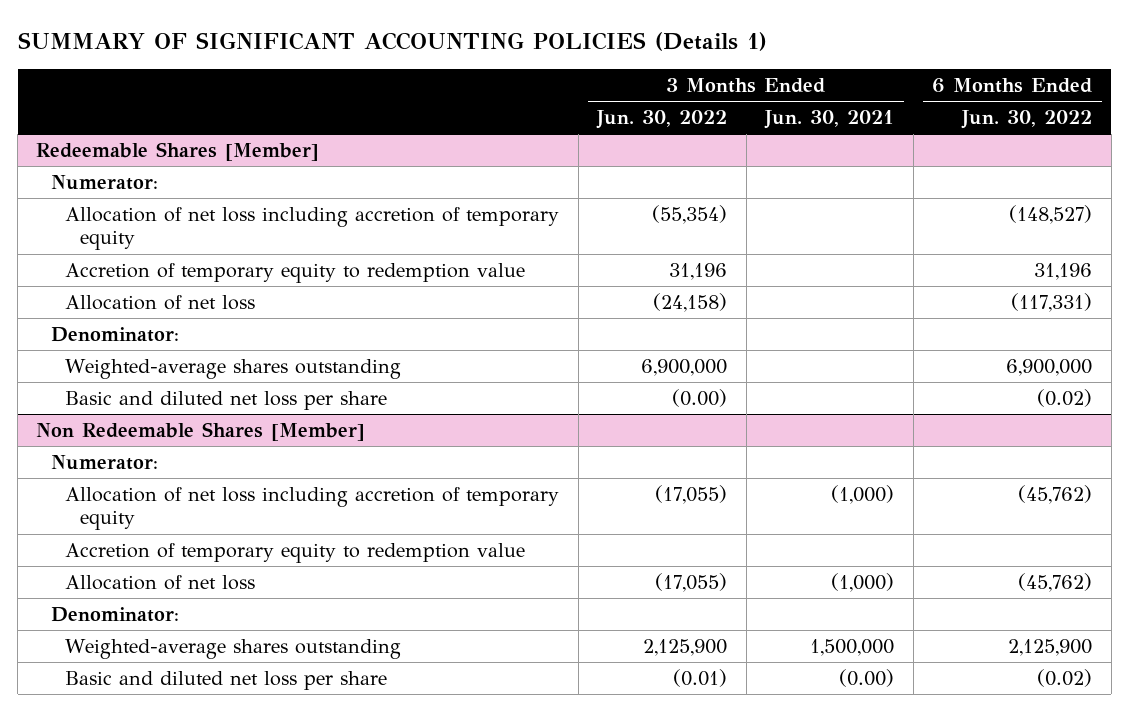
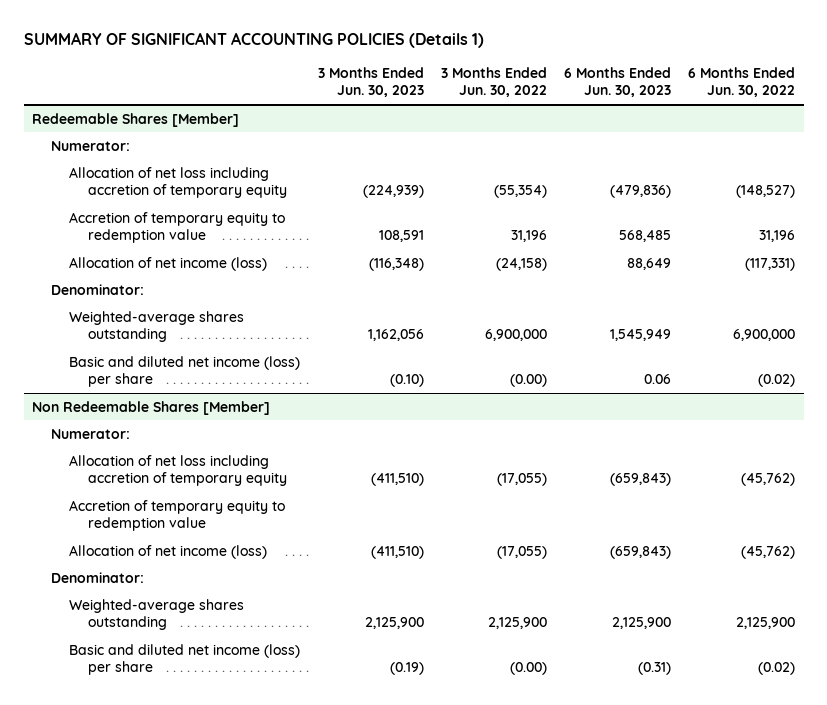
[764,110,895,130] Jun. 30, 2021 -> none
none -> [317,67,424,98] 3 Months Ended Jun. 30, 2023
none -> [563,67,671,98] 6 Months Ended Jun. 30, 2023
[65,295,256,311] Allocation of net loss -> [69,256,268,271] Allocation of net income (loss)
[65,391,388,411] Basic and diluted net loss per share -> [69,355,301,388] Basic and diluted net income (loss) per share
[65,575,256,591] Allocation of net loss -> [69,544,268,559] Allocation of net income (loss)
[65,671,388,691] Basic and diluted net loss per share -> [69,643,301,676] Basic and diluted net income (loss) per share
[673,669,728,688] (0.01) -> [509,662,547,676] (0.00)

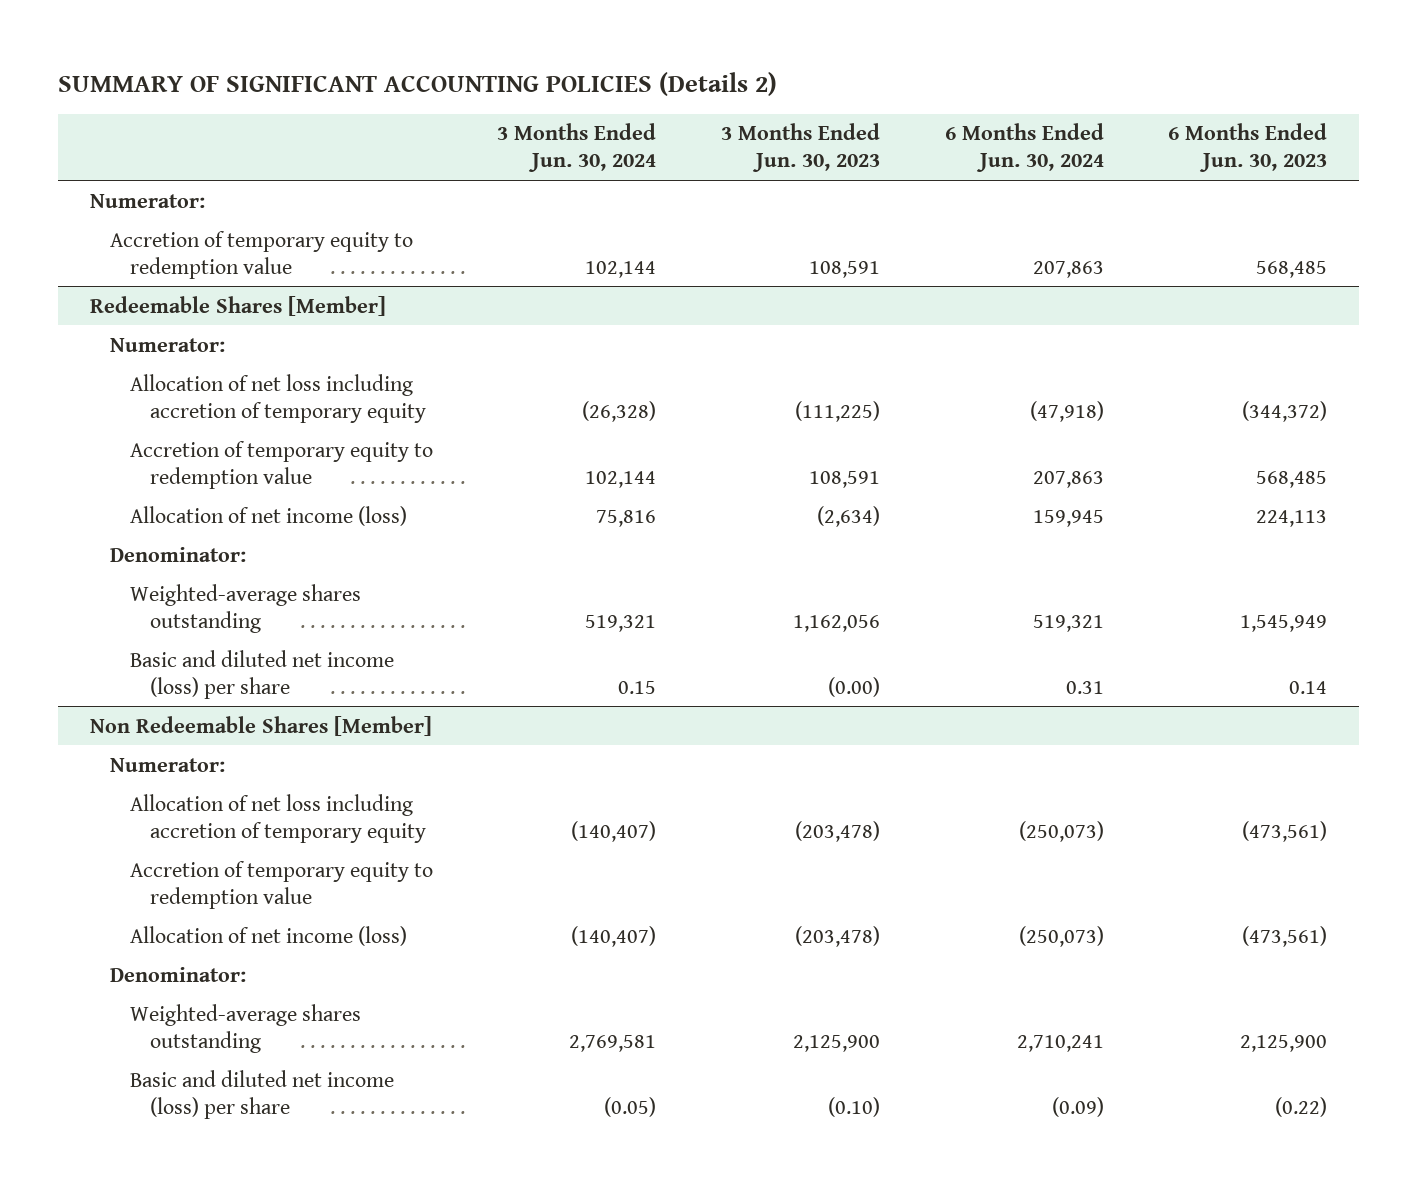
[23,32,484,49] SUMMARY OF SIGNIFICANT ACCOUNTING POLICIES (Details 1) -> [57,71,777,96] SUMMARY OF SIGNIFICANT ACCOUNTING POLICIES (Details 2)
[440,67,547,98] 3 Months Ended Jun. 30, 2022 -> none
[687,67,795,98] 6 Months Ended Jun. 30, 2022 -> none
none -> [497,123,657,173] 3 Months Ended Jun. 30, 2024
none -> [944,123,1104,173] 6 Months Ended Jun. 30, 2024
none -> [89,193,205,208] Numerator:
none -> [109,230,413,279] Accretion of temporary equity to redemption value
[362,185,424,199] (224,939) -> [794,400,880,422] (111,225)
[609,185,671,199] (479,836) -> [1242,400,1328,422] (344,372)
[368,257,424,271] (116,348) -> [816,505,880,527] (2,634)
[626,257,671,270] 88,649 -> [1256,509,1328,527] 224,113
[389,374,424,388] (0.10) -> [827,676,880,697] (0.00)
[643,374,671,385] 0.06 -> [1289,680,1328,694] 0.14
[370,473,424,487] (411,510) -> [794,820,880,842] (203,478)
[609,473,671,487] (659,843) -> [1242,820,1328,842] (473,561)
[370,545,424,559] (411,510) -> [794,925,880,947] (203,478)
[609,545,671,559] (659,843) -> [1242,925,1328,947] (473,561)
[389,662,424,676] (0.19) -> [827,1096,880,1117] (0.10)
[637,662,671,676] (0.31) -> [1275,1096,1328,1117] (0.22)

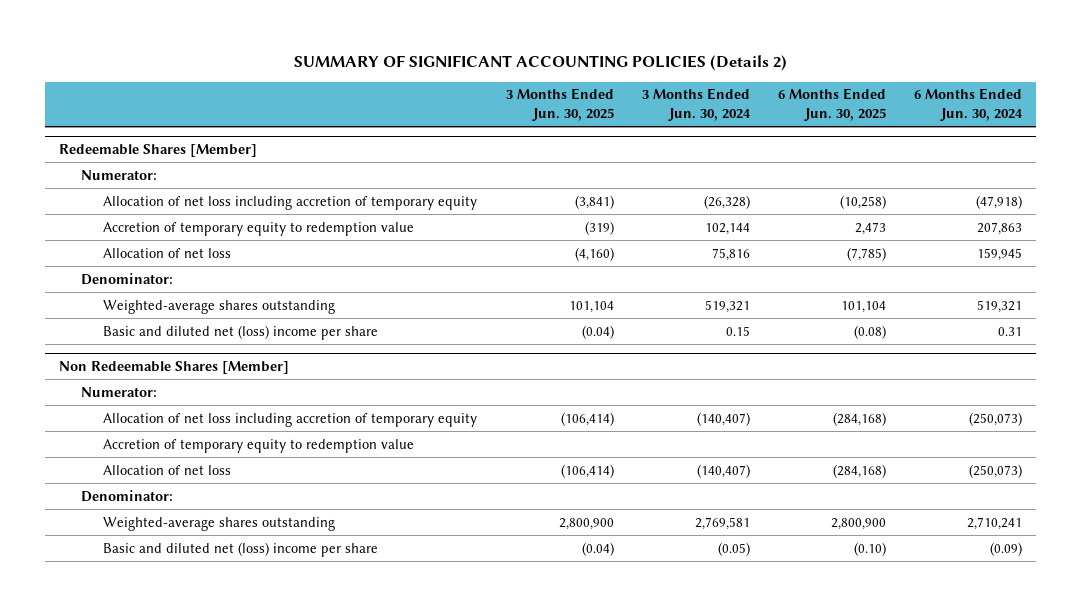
[720,123,880,173] 3 Months Ended Jun. 30, 2023 -> none
[1168,123,1328,173] 6 Months Ended Jun. 30, 2023 -> none
none -> [505,88,614,121] 3 Months Ended Jun. 30, 2025
none -> [777,88,886,121] 6 Months Ended Jun. 30, 2025
[89,193,205,208] Numerator: -> none
[109,230,413,279] Accretion of temporary equity to redemption value -> none
[129,505,407,526] Allocation of net income (loss) -> [103,247,232,258] Allocation of net loss
[129,649,394,699] Basic and diluted net income (loss) per share -> [103,324,379,340] Basic and diluted net (loss) income per share
[129,925,407,946] Allocation of net income (loss) -> [103,464,232,475] Allocation of net loss
[129,1069,394,1119] Basic and diluted net income (loss) per share -> [103,541,379,557] Basic and diluted net (loss) income per share

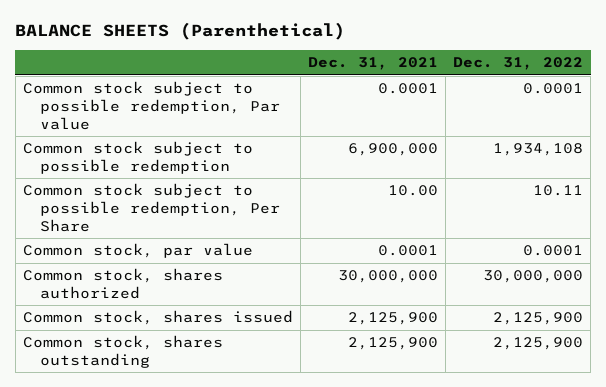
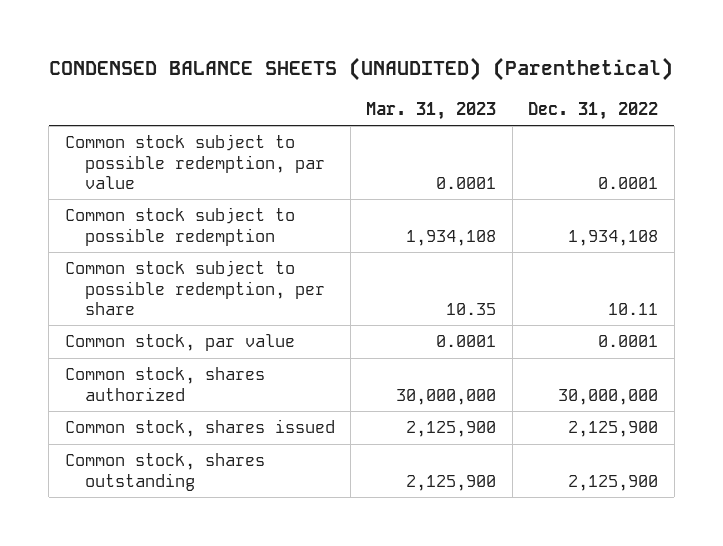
[15,22,346,41] BALANCE SHEETS (Parenthetical) -> [48,57,673,82] CONDENSED BALANCE SHEETS (UNAUDITED) (Parenthetical)
[307,57,438,71] Dec. 31, 2021 -> none
none -> [366,101,497,120] Mar. 31, 2023
[22,81,281,130] Common stock subject to possible redemption, Par value -> [64,134,326,190] Common stock subject to possible redemption, par value
[22,183,281,232] Common stock subject to possible redemption, Per Share -> [64,260,326,316] Common stock subject to possible redemption, per share

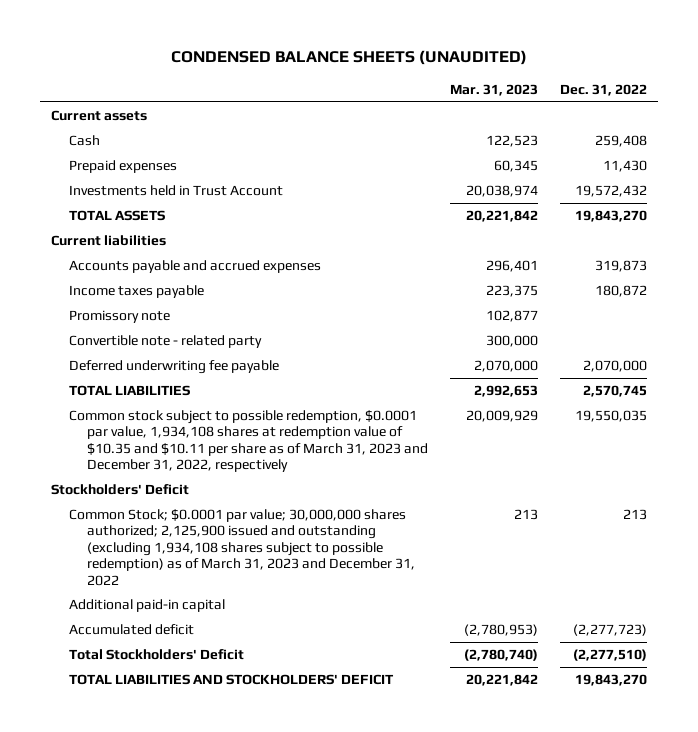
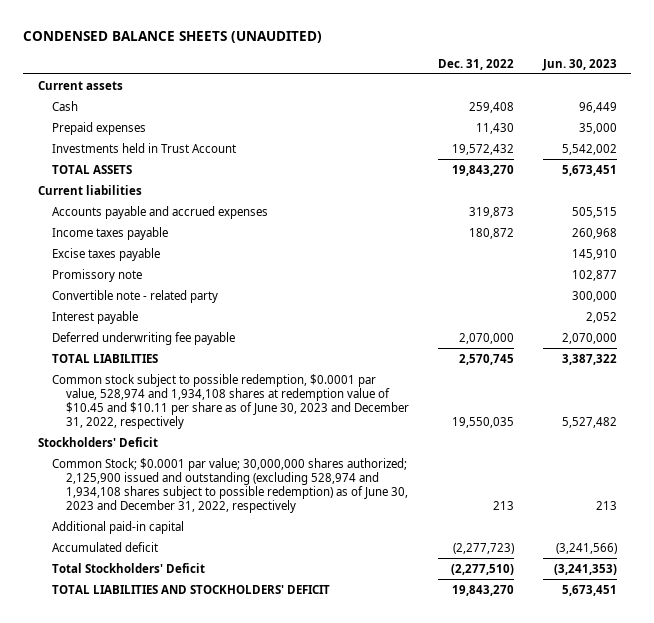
[449,83,538,96] Mar. 31, 2023 -> none
none -> [541,58,617,71] Jun. 30, 2023
none -> [51,247,160,261] Excise taxes payable
none -> [51,310,138,324] Interest payable
[69,410,428,473] Common stock subject to possible redemption, $0.0001 par value, 1,934,108 shares at redemption value of $10.35 and $10.11 per share as of March 31, 2023 and December 31, 2022, respectively -> [51,373,410,430] Common stock subject to possible redemption, $0.0001 par value, 528,974 and 1,934,108 shares at redemption value of $10.45 and $10.11 per share as of June 30, 2023 and December 31, 2022, respectively
[69,509,415,586] Common Stock; $0.0001 par value; 30,000,000 shares authorized; 2,125,900 issued and outstanding (excluding 1,934,108 shares subject to possible redemption) as of March 31, 2023 and December 31, 2022 -> [51,457,409,514] Common Stock; $0.0001 par value; 30,000,000 shares authorized; 2,125,900 issued and outstanding (excluding 528,974 and 1,934,108 shares subject to possible redemption) as of June 30, 2023 and December 31, 2022, respectively

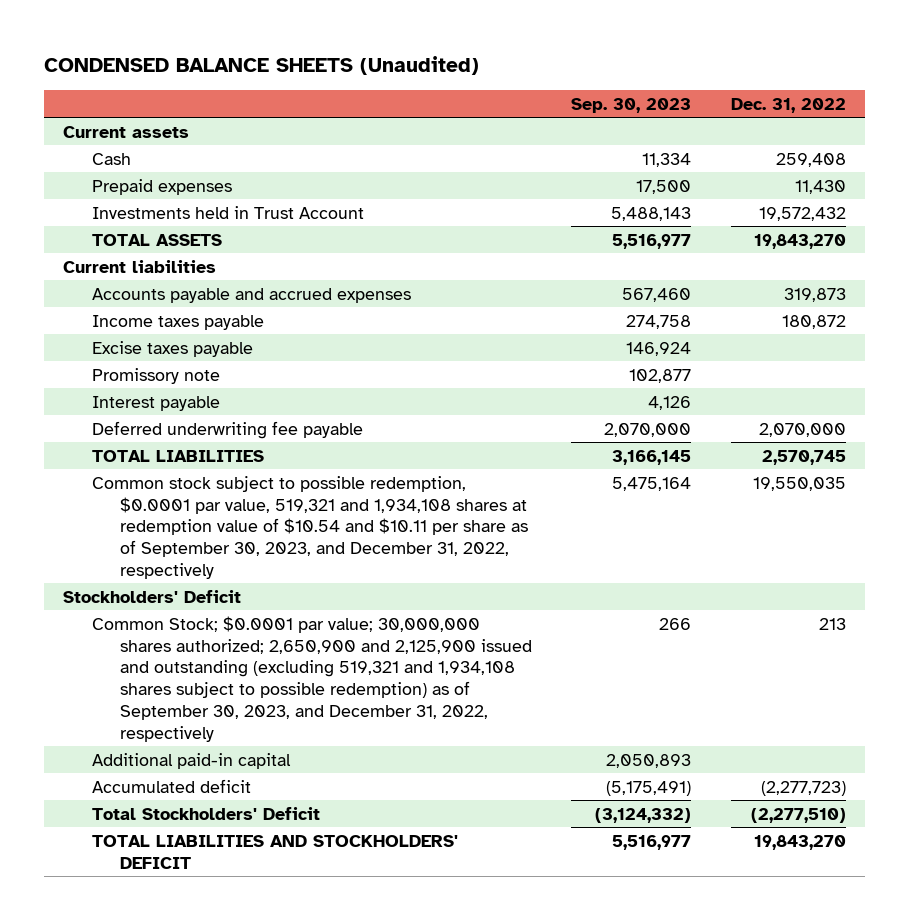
[23,31,323,44] CONDENSED BALANCE SHEETS (UNAUDITED) -> [43,56,479,76] CONDENSED BALANCE SHEETS (Unaudited)
[541,58,617,71] Jun. 30, 2023 -> none
none -> [571,97,692,113] Sep. 30, 2023
[51,289,218,303] Convertible note - related party -> none
[51,373,410,430] Common stock subject to possible redemption, $0.0001 par value, 528,974 and 1,934,108 shares at redemption value of $10.45 and $10.11 per share as of June 30, 2023 and December 31, 2022, respectively -> [91,475,529,580] Common stock subject to possible redemption, $0.0001 par value, 519,321 and 1,934,108 shares at redemption value of $10.54 and $10.11 per share as of September 30, 2023, and December 31, 2022, respectively
[51,457,409,514] Common Stock; $0.0001 par value; 30,000,000 shares authorized; 2,125,900 issued and outstanding (excluding 528,974 and 1,934,108 shares subject to possible redemption) as of June 30, 2023 and December 31, 2022, respectively -> [91,615,533,743] Common Stock; $0.0001 par value; 30,000,000 shares authorized; 2,650,900 and 2,125,900 issued and outstanding (excluding 519,321 and 1,934,108 shares subject to possible redemption) as of September 30, 2023, and December 31, 2022, respectively

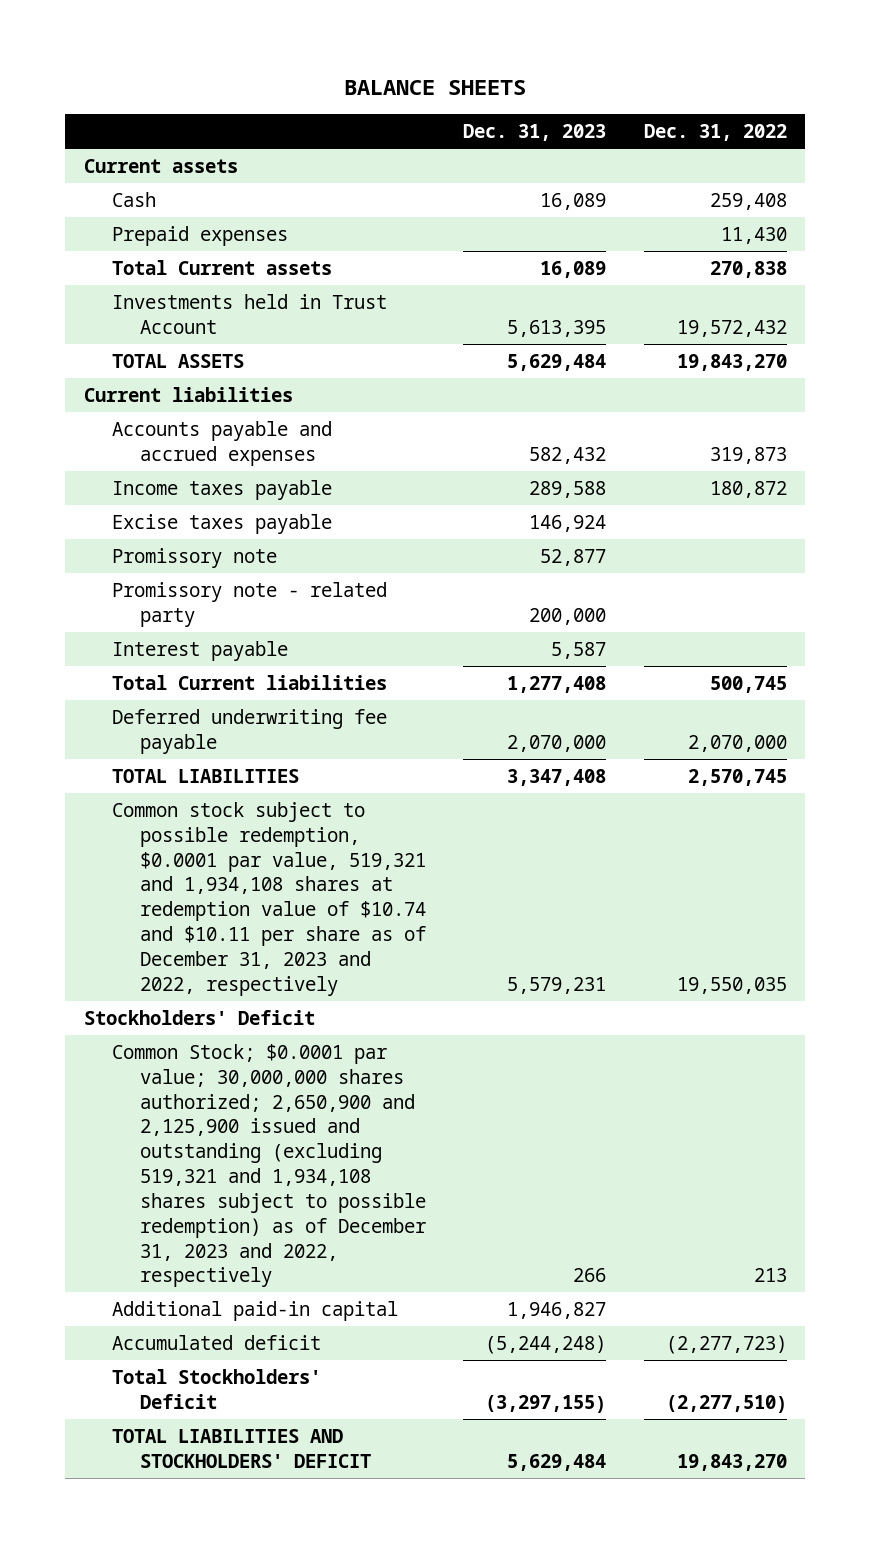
[43,56,479,76] CONDENSED BALANCE SHEETS (Unaudited) -> [344,80,527,96] BALANCE SHEETS
[571,97,692,113] Sep. 30, 2023 -> none
none -> [463,124,607,142] Dec. 31, 2023
none -> [112,259,333,275] Total Current assets
none -> [112,581,388,627] Promissory note - related party
none -> [112,674,388,690] Total Current liabilities
[91,475,529,580] Common stock subject to possible redemption, $0.0001 par value, 519,321 and 1,934,108 shares at redemption value of $10.54 and $10.11 per share as of September 30, 2023, and December 31, 2022, respectively -> [112,801,427,996] Common stock subject to possible redemption, $0.0001 par value, 519,321 and 1,934,108 shares at redemption value of $10.74 and $10.11 per share as of December 31, 2023 and 2022, respectively
[91,615,533,743] Common Stock; $0.0001 par value; 30,000,000 shares authorized; 2,650,900 and 2,125,900 issued and outstanding (excluding 519,321 and 1,934,108 shares subject to possible redemption) as of September 30, 2023, and December 31, 2022, respectively -> [112,1043,427,1288] Common Stock; $0.0001 par value; 30,000,000 shares authorized; 2,650,900 and 2,125,900 issued and outstanding (excluding 519,321 and 1,934,108 shares subject to possible redemption) as of December 31, 2023 and 2022, respectively

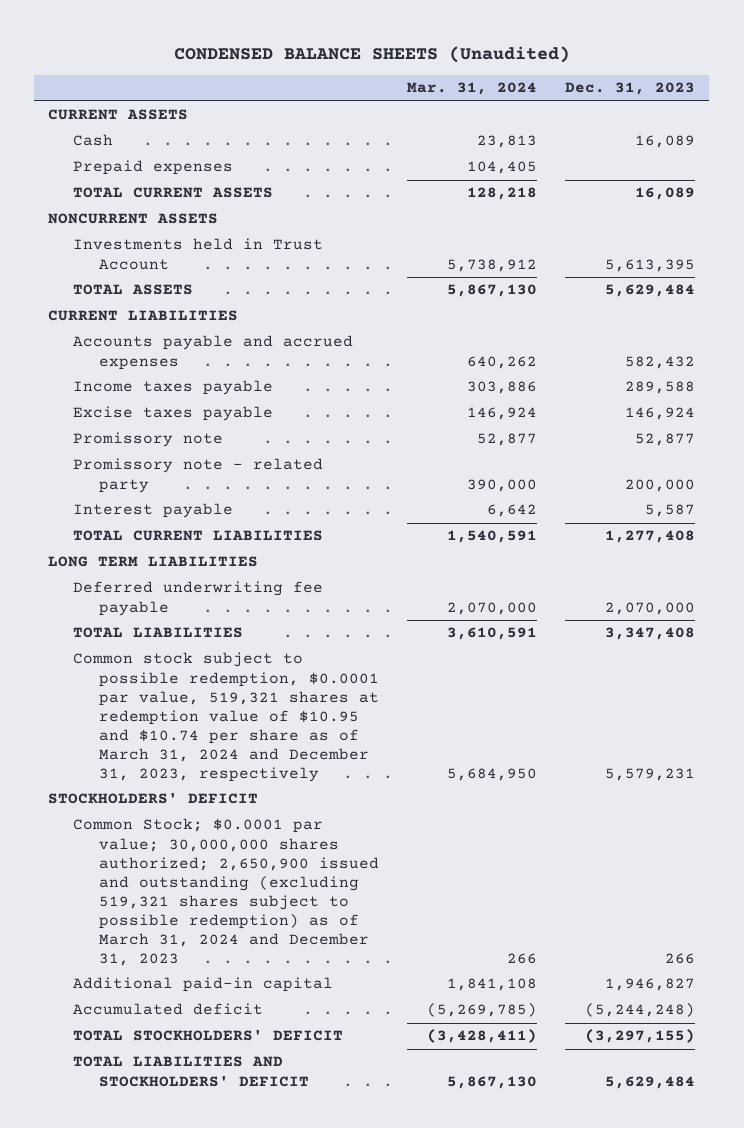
[344,80,527,96] BALANCE SHEETS -> [173,45,570,63] CONDENSED BALANCE SHEETS (Unaudited)
[643,124,787,142] Dec. 31, 2022 -> none
none -> [406,82,537,96] Mar. 31, 2024
[84,158,239,173] Current assets -> [48,109,189,121] CURRENT ASSETS
[112,259,333,275] Total Current assets -> [73,187,274,199] TOTAL CURRENT ASSETS
none -> [48,213,219,225] NONCURRENT ASSETS
[84,386,294,402] Current liabilities -> [48,310,239,322] CURRENT LIABILITIES
[112,674,388,690] Total Current liabilities -> [73,530,324,542] TOTAL CURRENT LIABILITIES
none -> [48,556,259,568] LONG TERM LIABILITIES
[112,801,427,996] Common stock subject to possible redemption, $0.0001 par value, 519,321 and 1,934,108 shares at redemption value of $10.74 and $10.11 per share as of December 31, 2023 and 2022, respectively -> [73,652,379,782] Common stock subject to possible redemption, $0.0001 par value, 519,321 shares at redemption value of $10.95 and $10.74 per share as of March 31, 2024 and December 31, 2023, respectively
[84,1009,316,1025] Stockholders' Deficit -> [48,793,259,805] STOCKHOLDERS' DEFICIT
[112,1043,427,1288] Common Stock; $0.0001 par value; 30,000,000 shares authorized; 2,650,900 and 2,125,900 issued and outstanding (excluding 519,321 and 1,934,108 shares subject to possible redemption) as of December 31, 2023 and 2022, respectively -> [73,818,379,967] Common Stock; $0.0001 par value; 30,000,000 shares authorized; 2,650,900 issued and outstanding (excluding 519,321 shares subject to possible redemption) as of March 31, 2024 and December 31, 2023
[112,1368,322,1409] Total Stockholders' Deficit -> [73,1030,344,1042] TOTAL STOCKHOLDERS' DEFICIT

